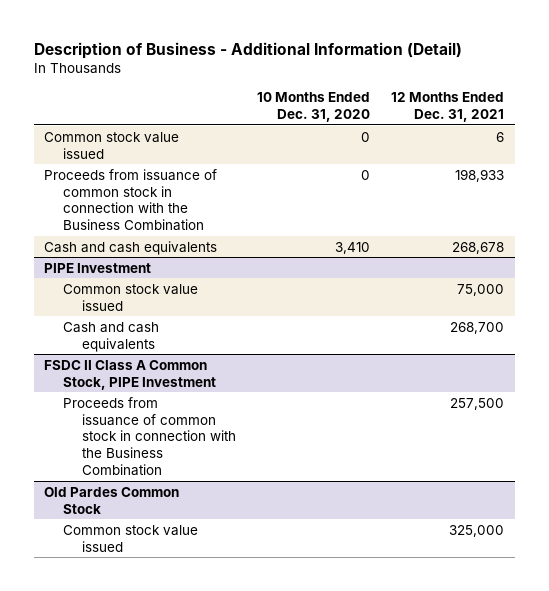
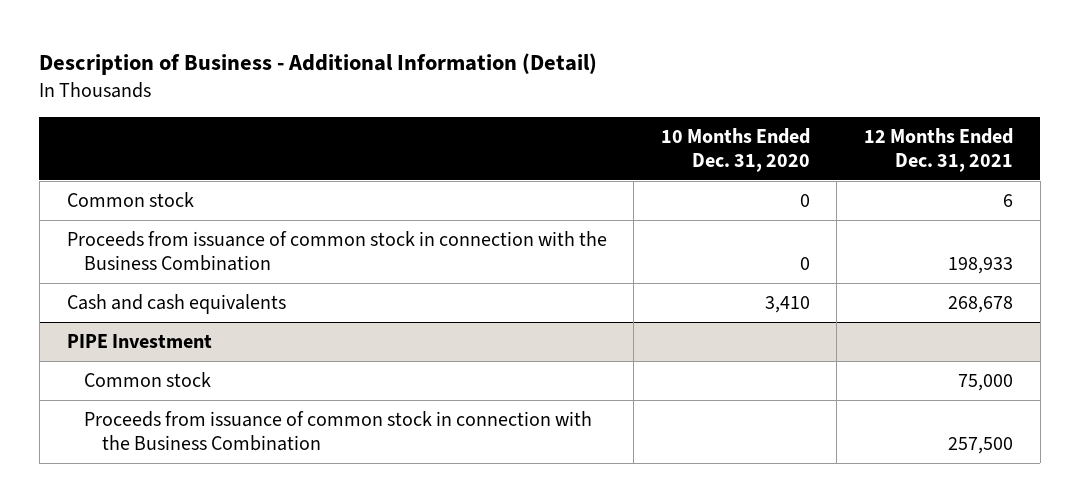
[44,131,180,159] Common stock value issued -> [66,191,194,207] Common stock
[62,321,159,352] Cash and cash equivalents -> none
[44,359,216,390] FSDC II Class A Common Stock, PIPE Investment -> none
[62,283,198,311] Common stock value issued -> [84,371,212,387] Common stock
[44,486,180,514] Old Pardes Common Stock -> none
[62,524,198,552] Common stock value issued -> none

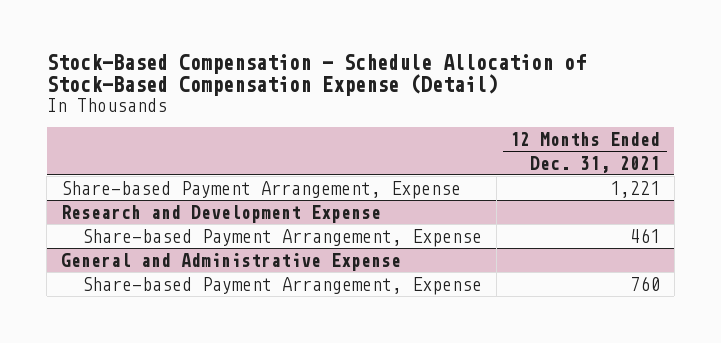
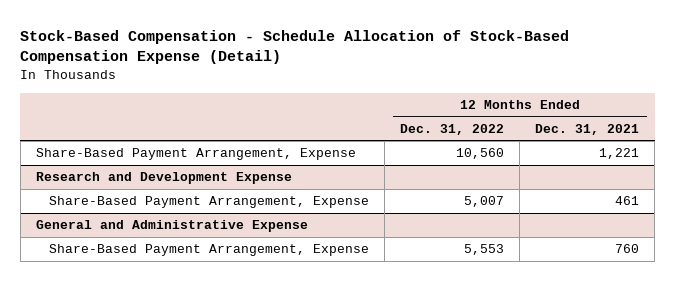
none -> [400,123,505,135] Dec. 31, 2022
[60,180,461,199] Share-based Payment Arrangement, Expense -> [36,148,357,161] Share-Based Payment Arrangement, Expense
[82,228,483,247] Share-based Payment Arrangement, Expense -> [49,196,370,209] Share-Based Payment Arrangement, Expense
[82,276,483,295] Share-based Payment Arrangement, Expense -> [49,244,370,257] Share-Based Payment Arrangement, Expense

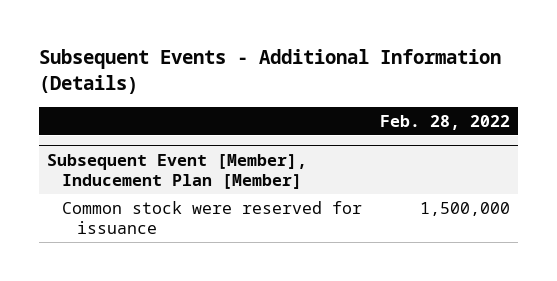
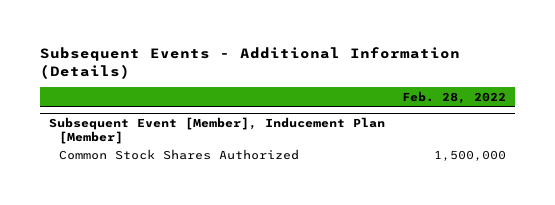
[62,201,363,235] Common stock were reserved for issuance -> [59,149,300,161] Common Stock Shares Authorized

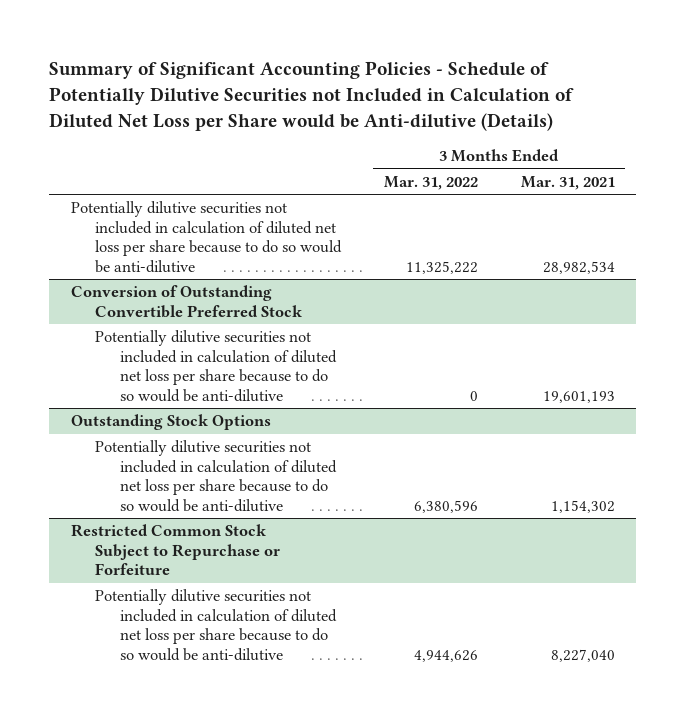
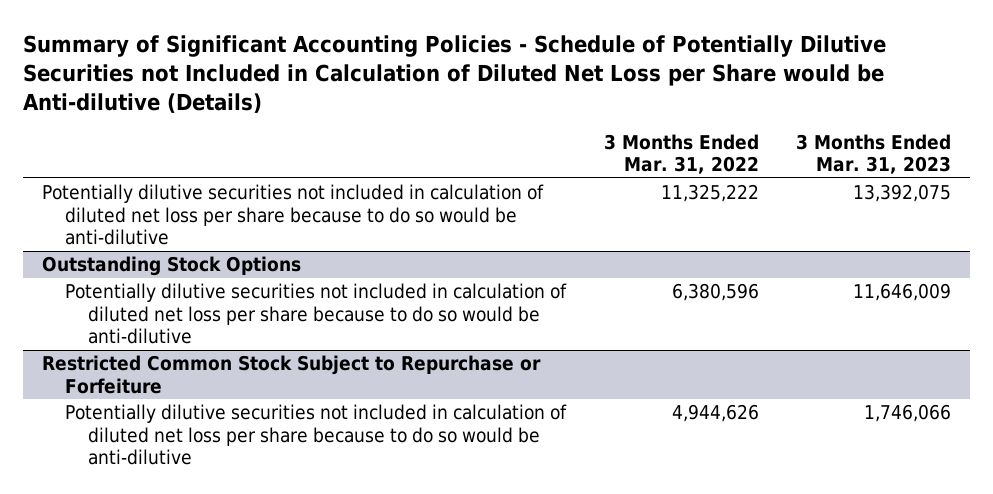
[520,176,615,191] Mar. 31, 2021 -> none
none -> [795,133,951,174] 3 Months Ended Mar. 31, 2023
[70,285,303,318] Conversion of Outstanding Convertible Preferred Stock -> none
[95,330,337,402] Potentially dilutive securities not included in calculation of diluted net loss per share because to do so would be anti-dilutive -> none

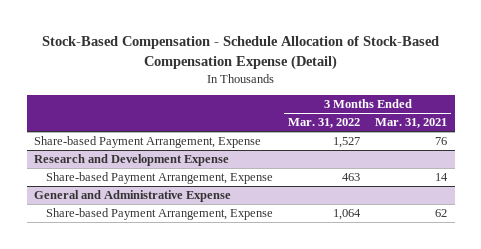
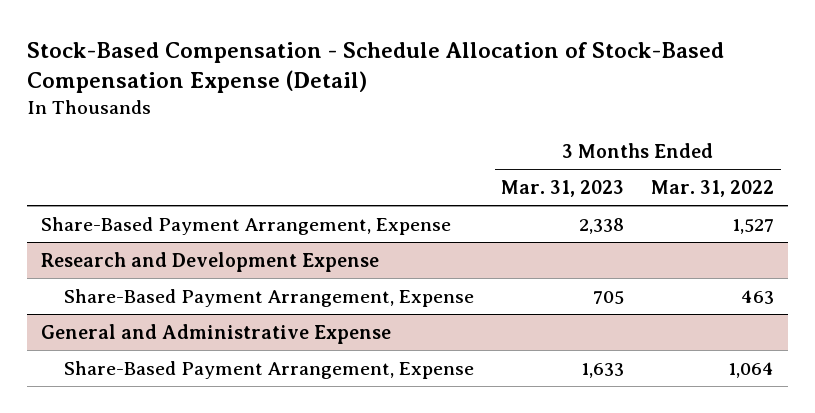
[375,118,448,129] Mar. 31, 2021 -> none
none -> [501,180,625,198] Mar. 31, 2023
[34,136,262,149] Share-based Payment Arrangement, Expense -> [40,216,451,235] Share-Based Payment Arrangement, Expense
[45,172,273,185] Share-based Payment Arrangement, Expense -> [64,288,475,307] Share-Based Payment Arrangement, Expense
[45,208,273,221] Share-based Payment Arrangement, Expense -> [64,360,475,379] Share-Based Payment Arrangement, Expense

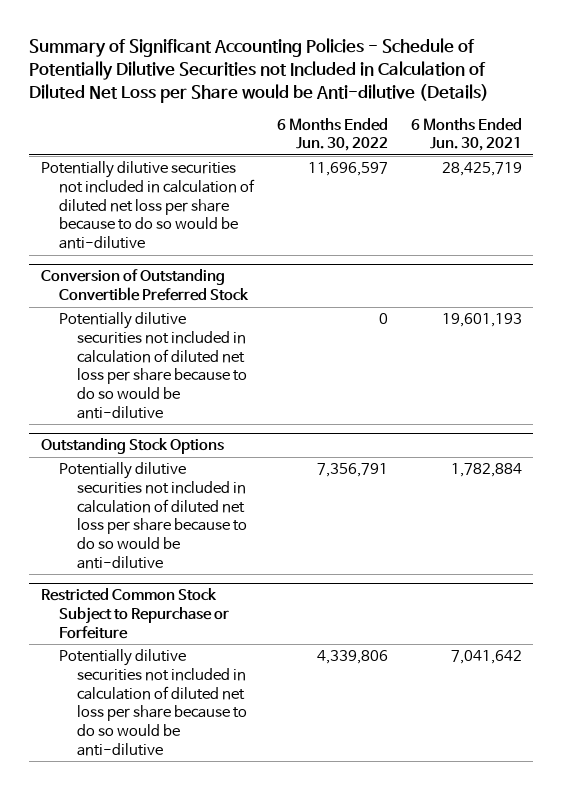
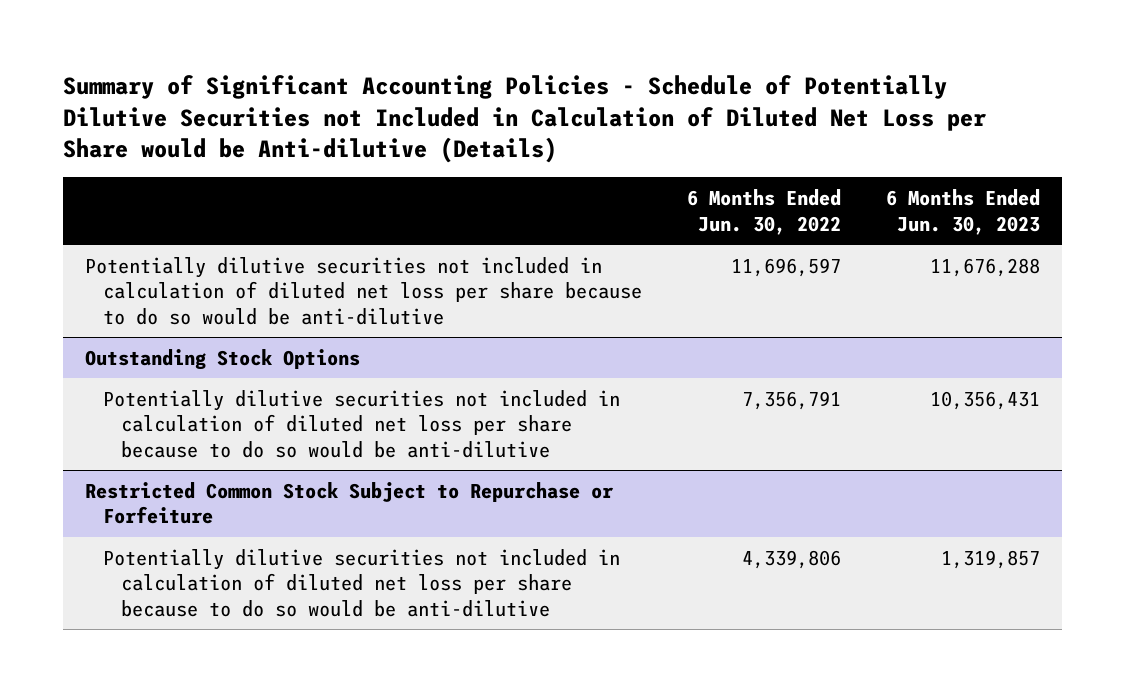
[410,117,522,152] 6 Months Ended Jun. 30, 2021 -> none
none -> [885,188,1040,235] 6 Months Ended Jun. 30, 2023
[40,269,249,302] Conversion of Outstanding Convertible Preferred Stock -> none
[58,312,247,419] Potentially dilutive securities not included in calculation of diluted net loss per share because to do so would be anti-dilutive -> none

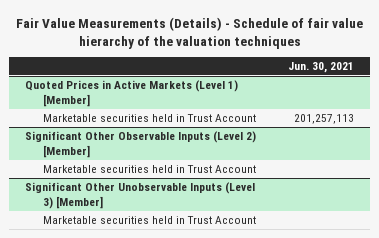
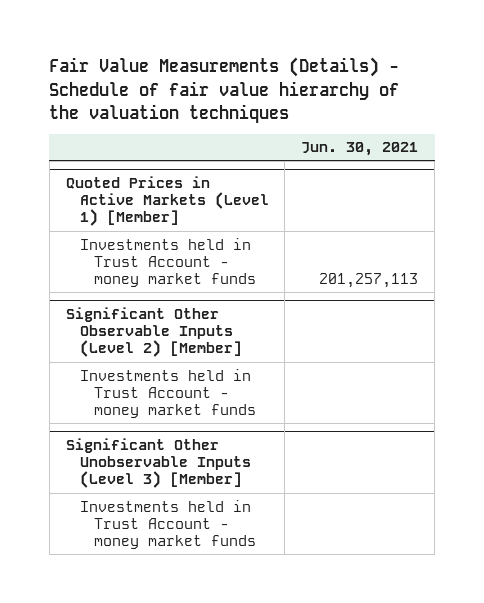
[43,113,257,122] Marketable securities held in Trust Account -> [79,237,256,287] Investments held in Trust Account - money market funds
[43,164,257,173] Marketable securities held in Trust Account -> [79,368,256,418] Investments held in Trust Account - money market funds
[43,215,257,224] Marketable securities held in Trust Account -> [79,499,256,549] Investments held in Trust Account - money market funds

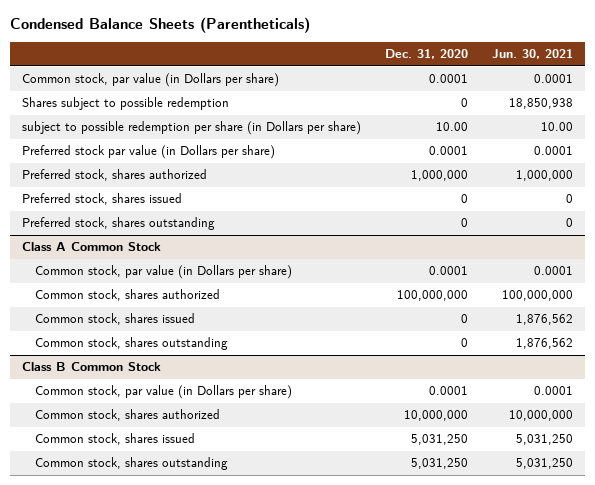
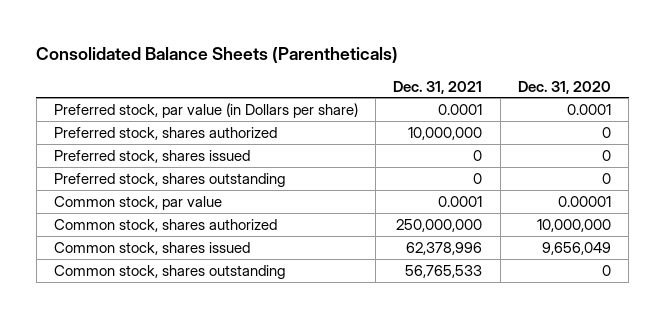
[10,17,311,34] Condensed Balance Sheets (Parentheticals) -> [36,46,399,63] Consolidated Balance Sheets (Parentheticals)
[491,49,573,60] Jun. 30, 2021 -> none
none -> [393,80,483,94] Dec. 31, 2021
[22,73,280,88] Common stock, par value (in Dollars per share) -> none
[22,97,230,111] Shares subject to possible redemption -> none
[22,121,362,136] subject to possible redemption per share (in Dollars per share) -> none
[22,145,276,160] Preferred stock par value (in Dollars per share) -> [54,102,359,118] Preferred stock, par value (in Dollars per share)
[410,170,468,182] 1,000,000 -> [601,126,611,138] 0
[22,242,162,252] Class A Common Stock -> none
[34,289,220,302] Common stock, shares authorized -> none
[34,313,195,326] Common stock, shares issued -> none
[34,337,228,351] Common stock, shares outstanding -> none
[22,362,162,372] Class B Common Stock -> none
[34,385,292,400] Common stock, par value (in Dollars per share) -> none
[34,265,292,280] Common stock, par value (in Dollars per share) -> [54,195,223,210] Common stock, par value
[428,266,468,276] 0.0001 -> [557,195,611,207] 0.00001
[410,434,468,446] 5,031,250 -> [541,241,611,255] 9,656,049
[410,458,468,470] 5,031,250 -> [601,264,611,276] 0

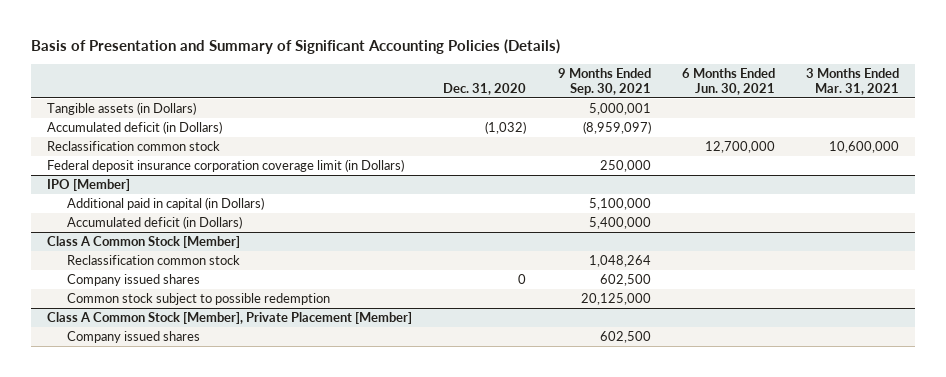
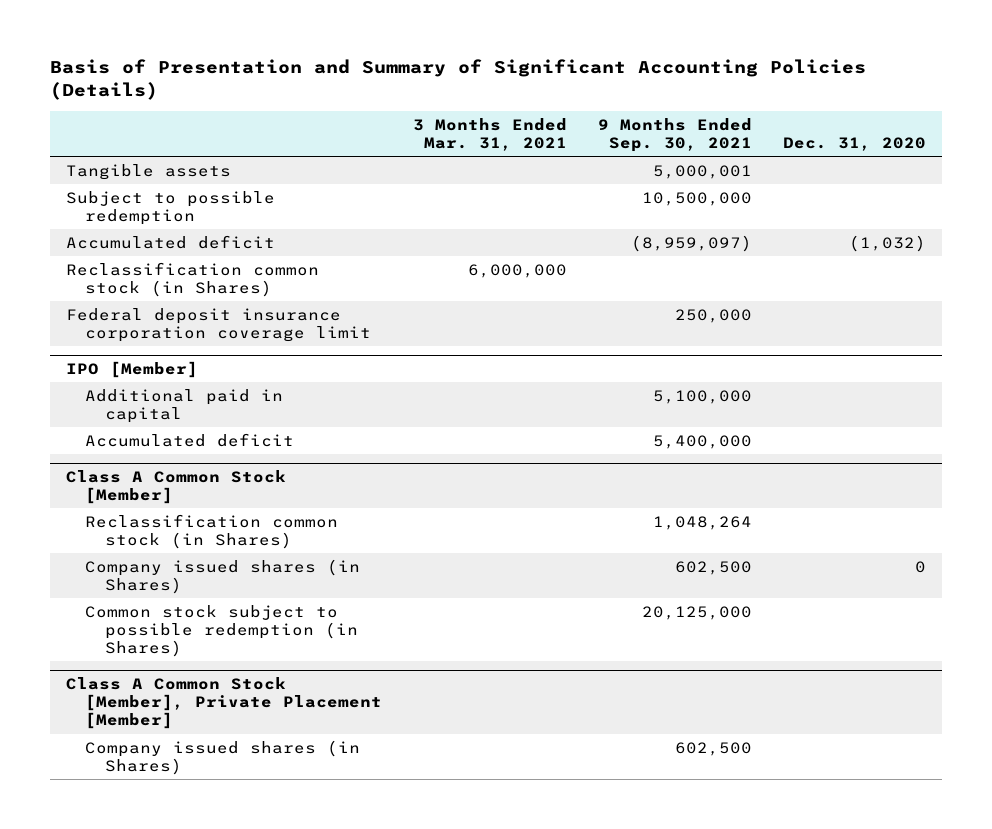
[681,67,775,95] 6 Months Ended Jun. 30, 2021 -> none
[46,102,196,116] Tangible assets (in Dollars) -> [65,163,231,180] Tangible assets
none -> [65,190,275,225] Subject to possible redemption
[46,121,222,135] Accumulated deficit (in Dollars) -> [65,234,275,249] Accumulated deficit
[46,141,220,152] Reclassification common stock -> [65,261,319,297] Reclassification common stock (in Shares)
[829,141,900,154] 10,600,000 -> [468,263,568,278] 6,000,000
[46,159,404,173] Federal deposit insurance corporation coverage limit (in Dollars) -> [65,307,372,342] Federal deposit insurance corporation coverage limit
[67,197,265,211] Additional paid in capital (in Dollars) -> [85,388,284,423] Additional paid in capital
[67,216,243,230] Accumulated deficit (in Dollars) -> [85,432,295,447] Accumulated deficit
[67,255,241,266] Reclassification common stock -> [85,513,339,549] Reclassification common stock (in Shares)
[67,274,201,287] Company issued shares -> [85,558,361,594] Company issued shares (in Shares)
[67,293,331,306] Common stock subject to possible redemption -> [85,604,358,658] Common stock subject to possible redemption (in Shares)
[67,331,201,344] Company issued shares -> [85,739,361,775] Company issued shares (in Shares)

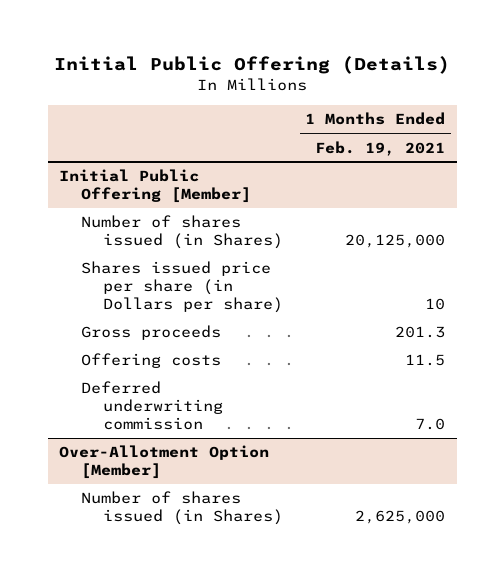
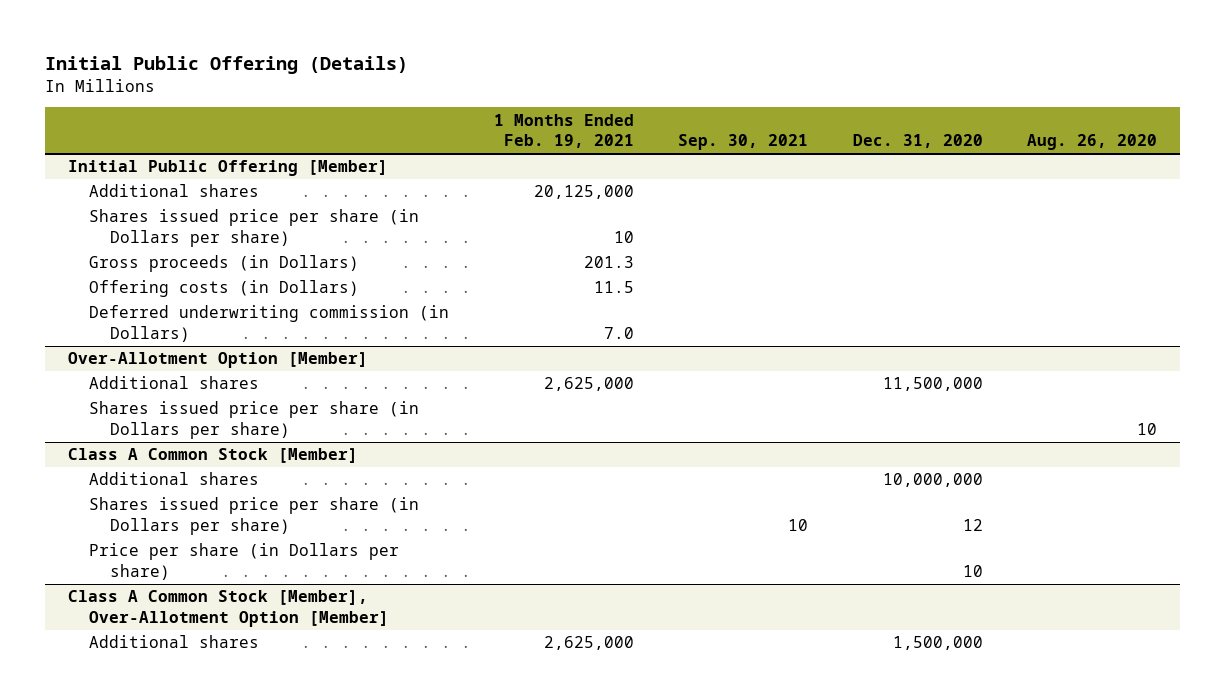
none -> [678,134,809,151] Sep. 30, 2021
none -> [852,134,983,149] Dec. 31, 2020
none -> [1027,134,1158,151] Aug. 26, 2020
[80,215,283,249] Number of shares issued (in Shares) -> [89,184,260,198] Additional shares
[80,325,221,341] Gross proceeds -> [89,255,360,273] Gross proceeds (in Dollars)
[80,353,221,369] Offering costs -> [89,280,360,298] Offering costs (in Dollars)
[80,381,223,430] Deferred underwriting commission -> [89,305,450,342] Deferred underwriting commission (in Dollars)
[80,491,283,525] Number of shares issued (in Shares) -> [89,376,260,390] Additional shares
none -> [89,401,420,439] Shares issued price per share (in Dollars per share)
none -> [67,448,358,464] Class A Common Stock [Member]
none -> [89,472,260,486] Additional shares
none -> [89,497,420,535] Shares issued price per share (in Dollars per share)
none -> [89,543,400,580] Price per share (in Dollars per share)
none -> [67,590,390,627] Class A Common Stock [Member], Over-Allotment Option [Member]
none -> [89,635,260,649] Additional shares

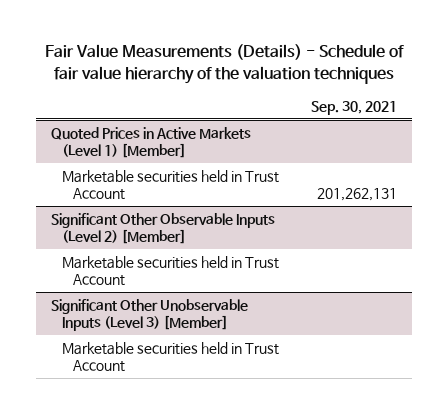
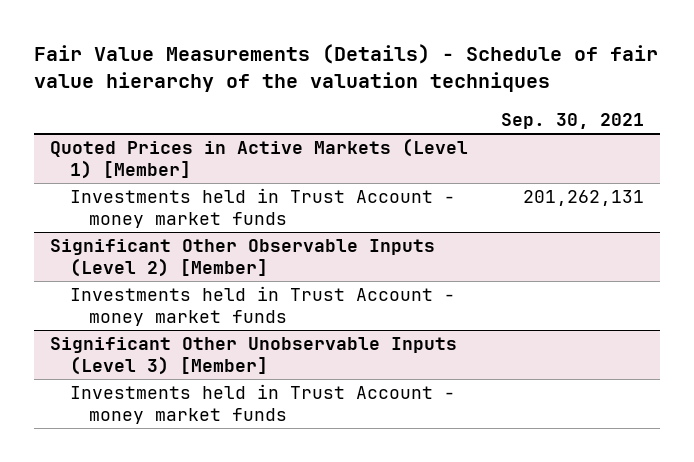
[61,169,279,201] Marketable securities held in Trust Account -> [69,188,455,228] Investments held in Trust Account - money market funds
[61,255,279,287] Marketable securities held in Trust Account -> [69,286,455,326] Investments held in Trust Account - money market funds
[61,341,279,373] Marketable securities held in Trust Account -> [69,384,455,424] Investments held in Trust Account - money market funds

